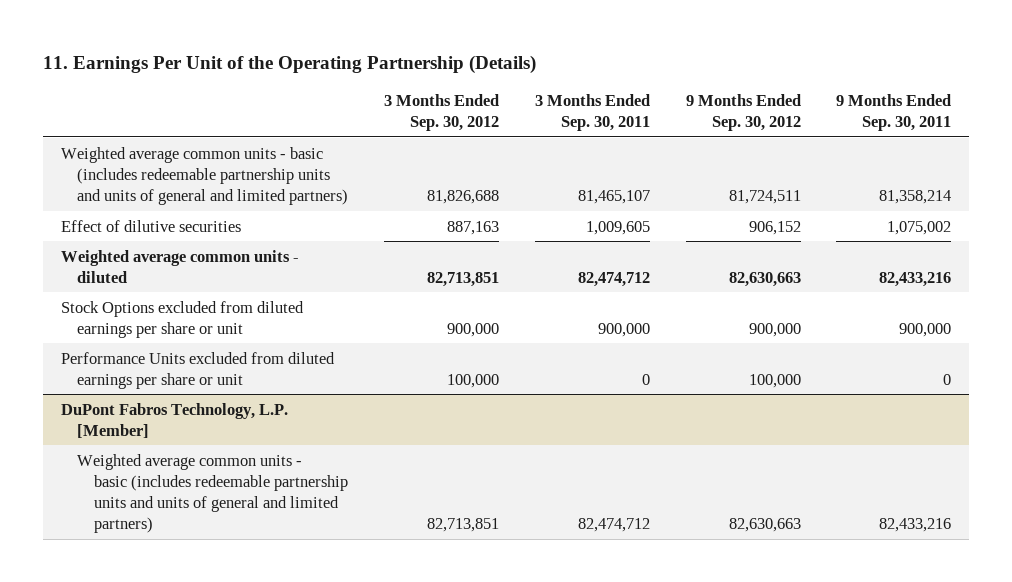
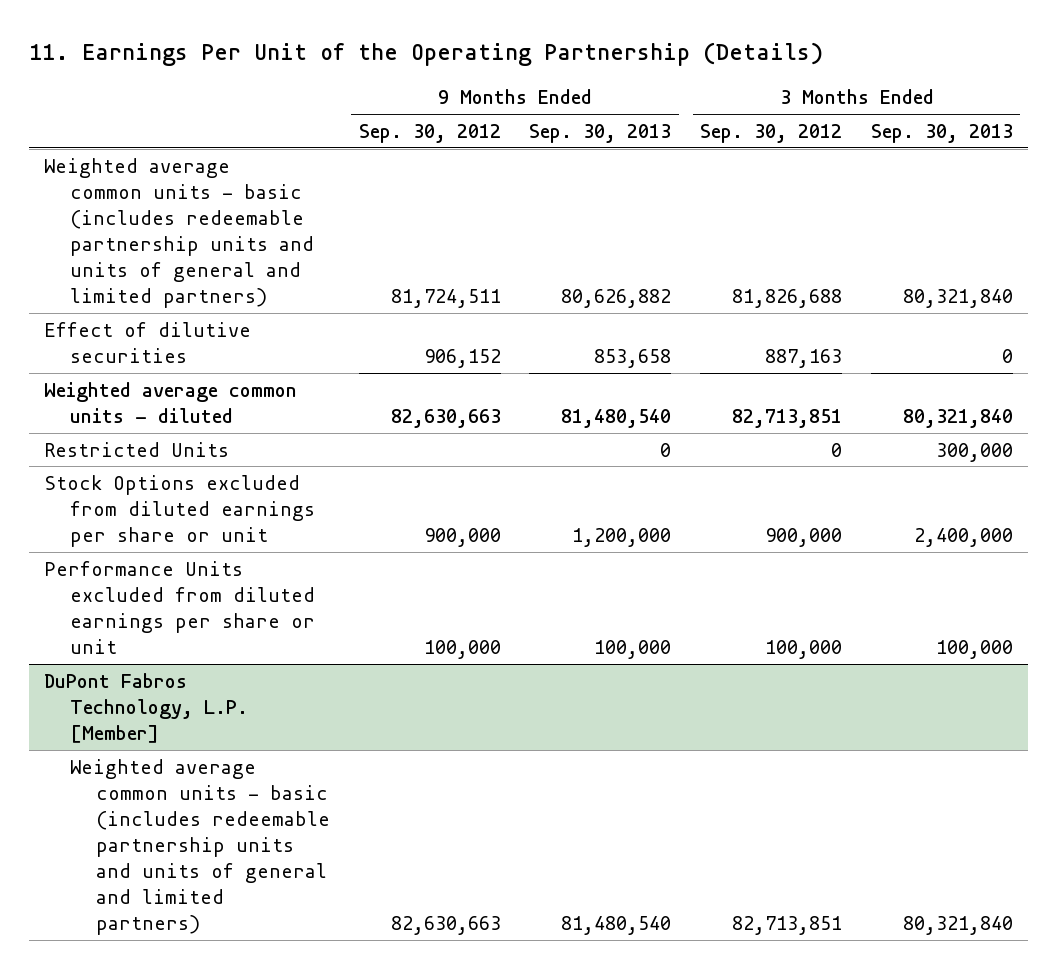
[534,94,650,132] 3 Months Ended Sep. 30, 2011 -> none
[836,94,952,132] 9 Months Ended Sep. 30, 2011 -> none
none -> [529,123,672,143] Sep. 30, 2013
none -> [871,123,1014,143] Sep. 30, 2013
none -> [43,441,229,457] Restricted Units

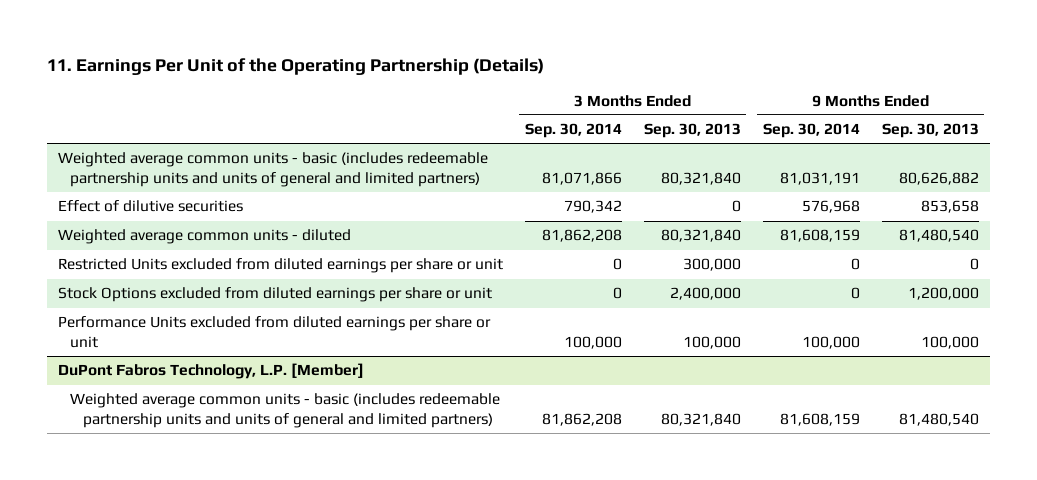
[358,123,501,143] Sep. 30, 2012 -> none
[700,123,843,143] Sep. 30, 2012 -> none
none -> [524,123,622,139] Sep. 30, 2014
none -> [762,123,860,139] Sep. 30, 2014
[43,441,229,457] Restricted Units -> [57,258,503,274] Restricted Units excluded from diluted earnings per share or unit

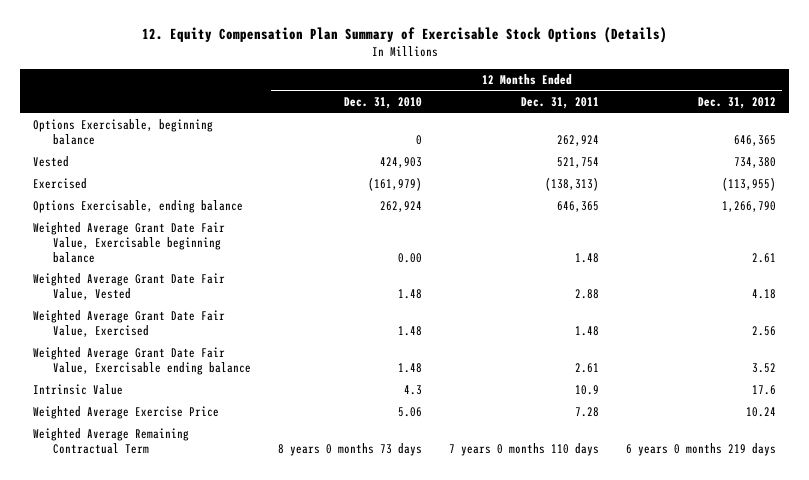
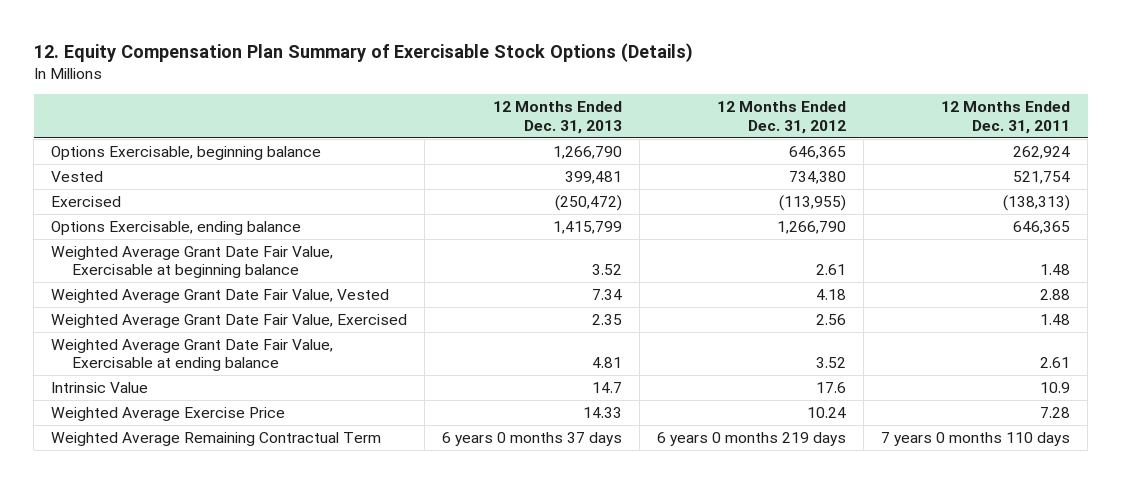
[344,97,423,110] Dec. 31, 2010 -> none
none -> [493,101,623,134] 12 Months Ended Dec. 31, 2013
[33,222,226,263] Weighted Average Grant Date Fair Value, Exercisable beginning balance -> [51,246,334,279] Weighted Average Grant Date Fair Value, Exercisable at beginning balance
[33,347,252,376] Weighted Average Grant Date Fair Value, Exercisable ending balance -> [51,339,334,372] Weighted Average Grant Date Fair Value, Exercisable at ending balance

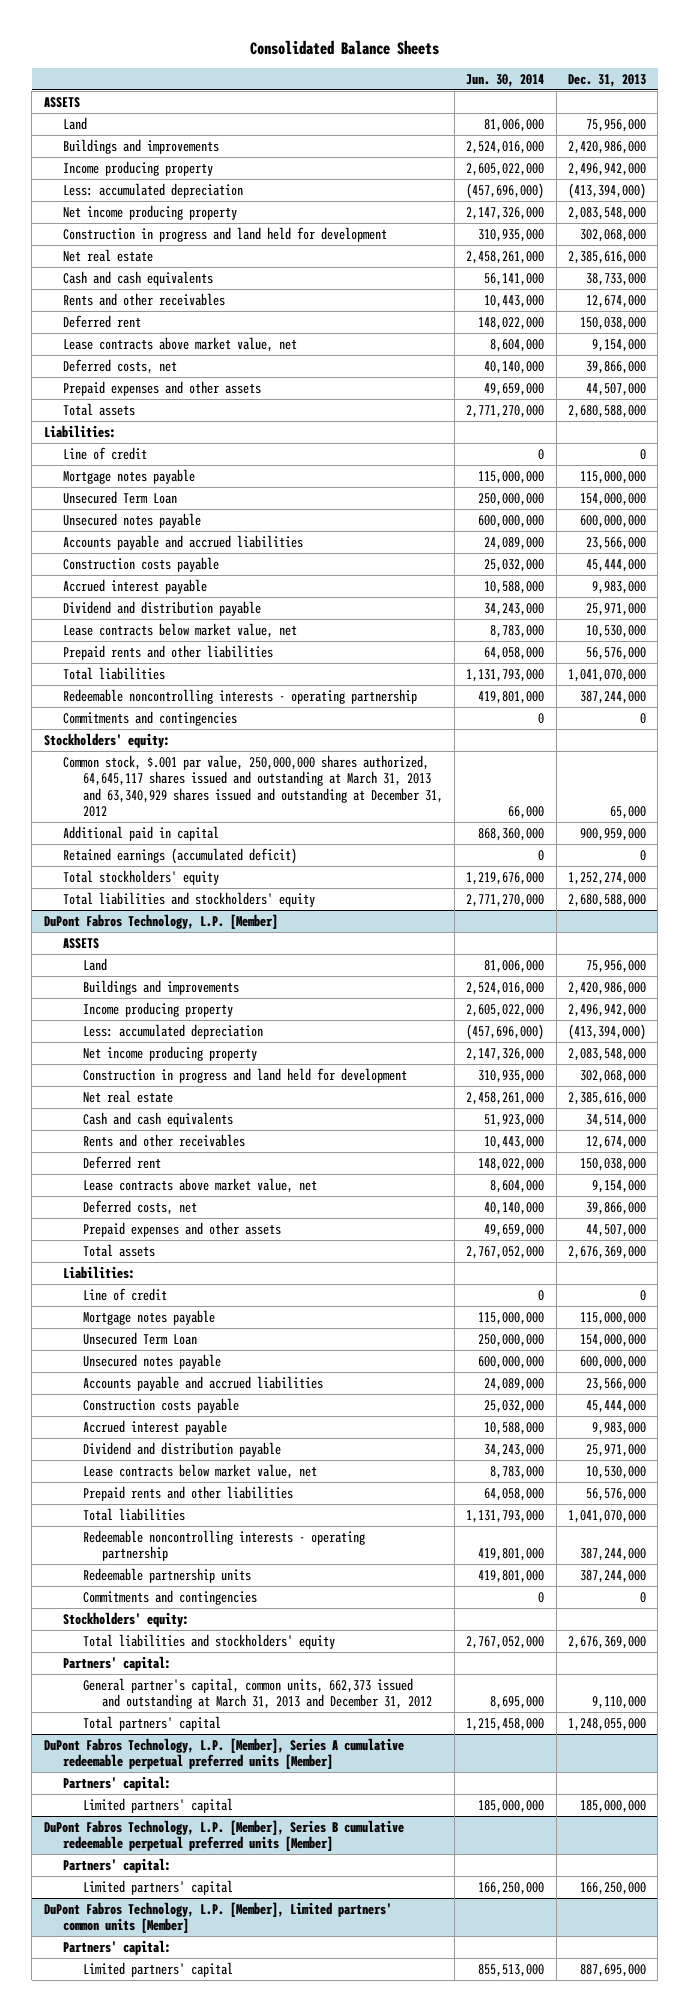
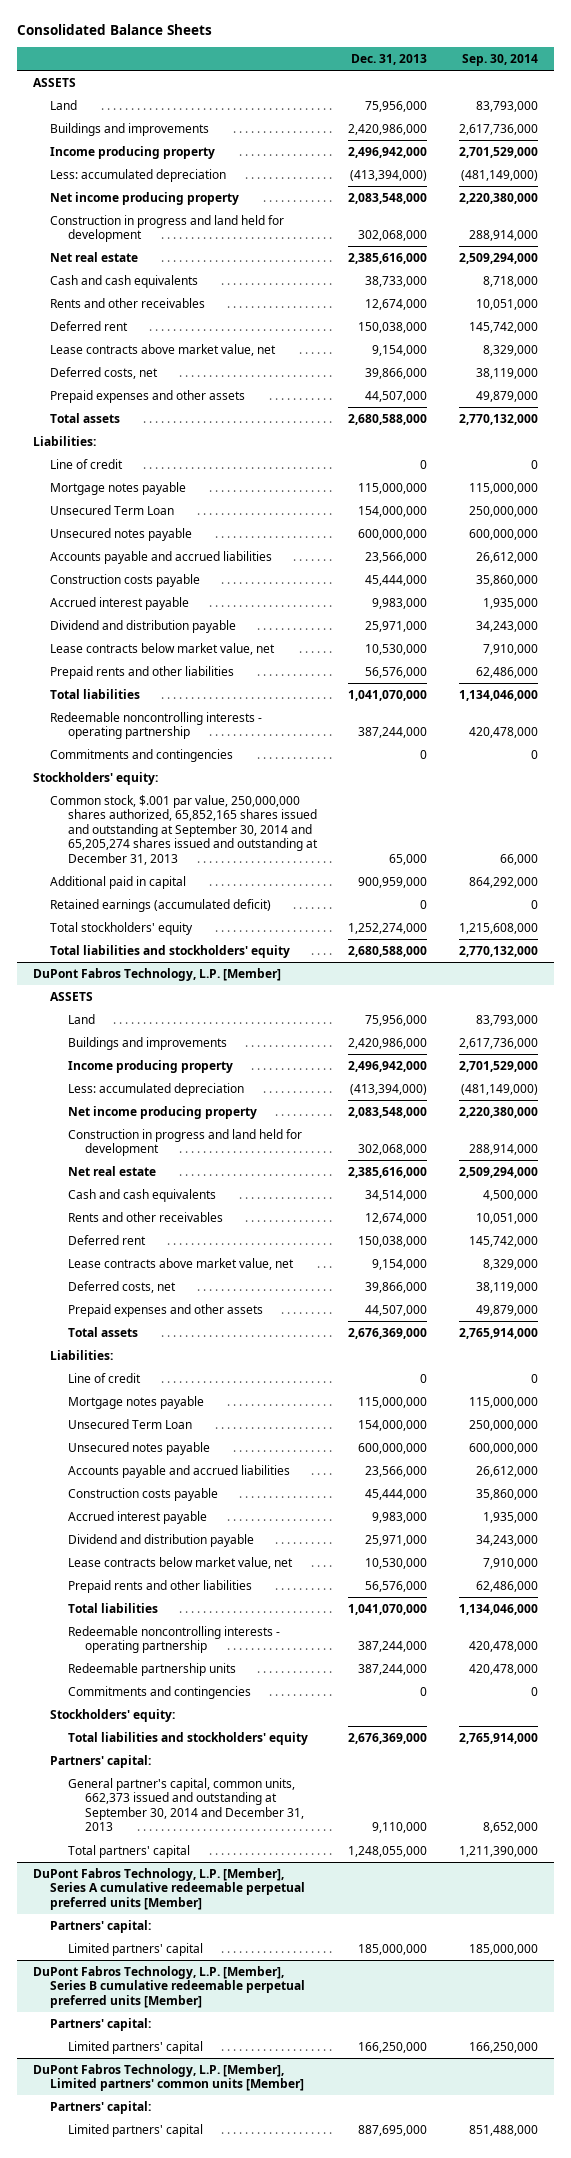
[466,73,545,87] Jun. 30, 2014 -> none
none -> [461,53,538,66] Sep. 30, 2014
[63,754,443,818] Common stock, $.001 par value, 250,000,000 shares authorized, 64,645,117 shares issued and outstanding at March 31, 2013 and 63,340,929 shares issued and outstanding at December 31, 2012 -> [50,794,318,865] Common stock, $.001 par value, 250,000,000 shares authorized, 65,852,165 shares issued and outstanding at September 30, 2014 and 65,205,274 shares issued and outstanding at December 31, 2013
[82,1677,433,1710] General partner's capital, common units, 662,373 issued and outstanding at March 31, 2013 and December 31, 2012 -> [67,1777,304,1832] General partner's capital, common units, 662,373 issued and outstanding at September 30, 2014 and December 31, 2013

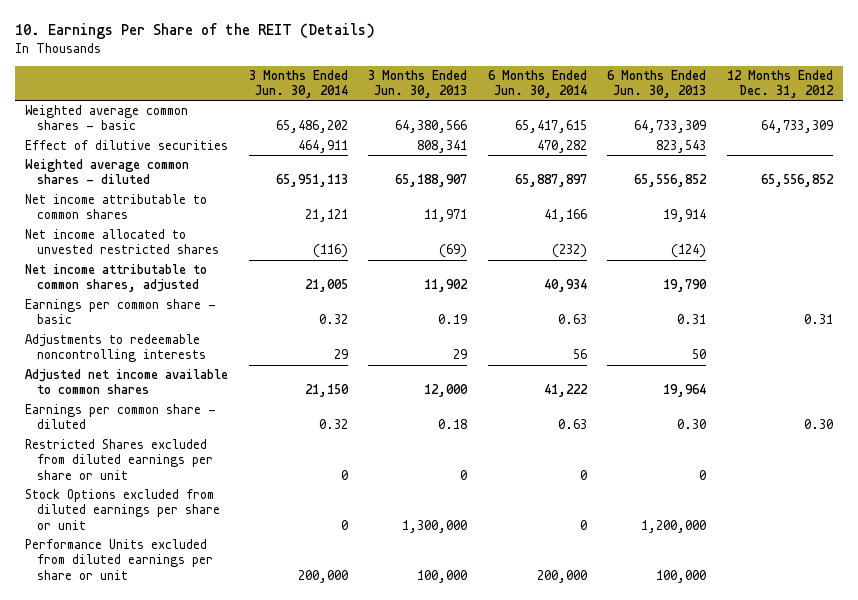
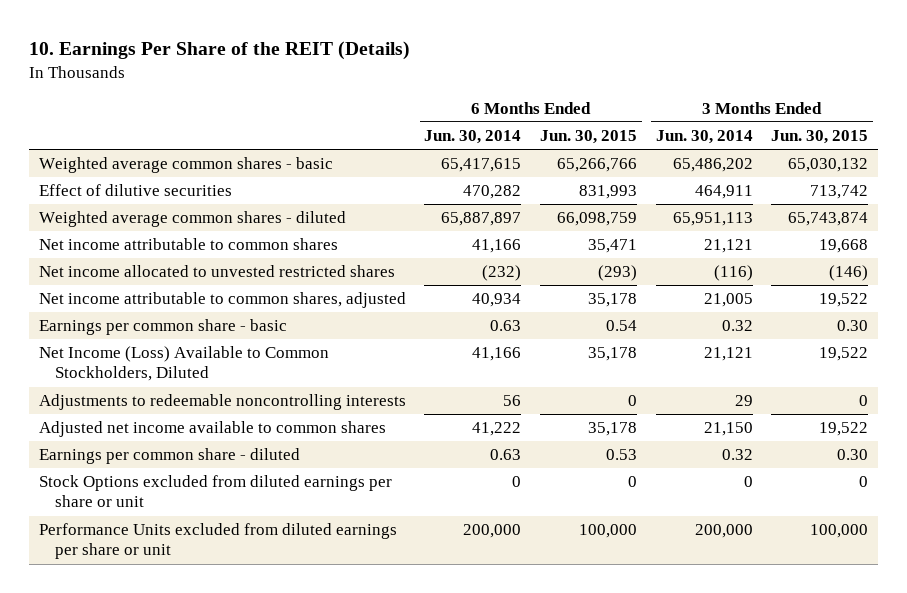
[368,69,468,99] 3 Months Ended Jun. 30, 2013 -> none
[607,69,707,99] 6 Months Ended Jun. 30, 2013 -> none
[726,69,834,99] 12 Months Ended Dec. 31, 2012 -> none
none -> [539,129,637,144] Jun. 30, 2015
none -> [771,129,869,144] Jun. 30, 2015
none -> [38,346,329,382] Net Income (Loss) Available to Common Stockholders, Diluted
[25,439,214,480] Restricted Shares excluded from diluted earnings per share or unit -> none

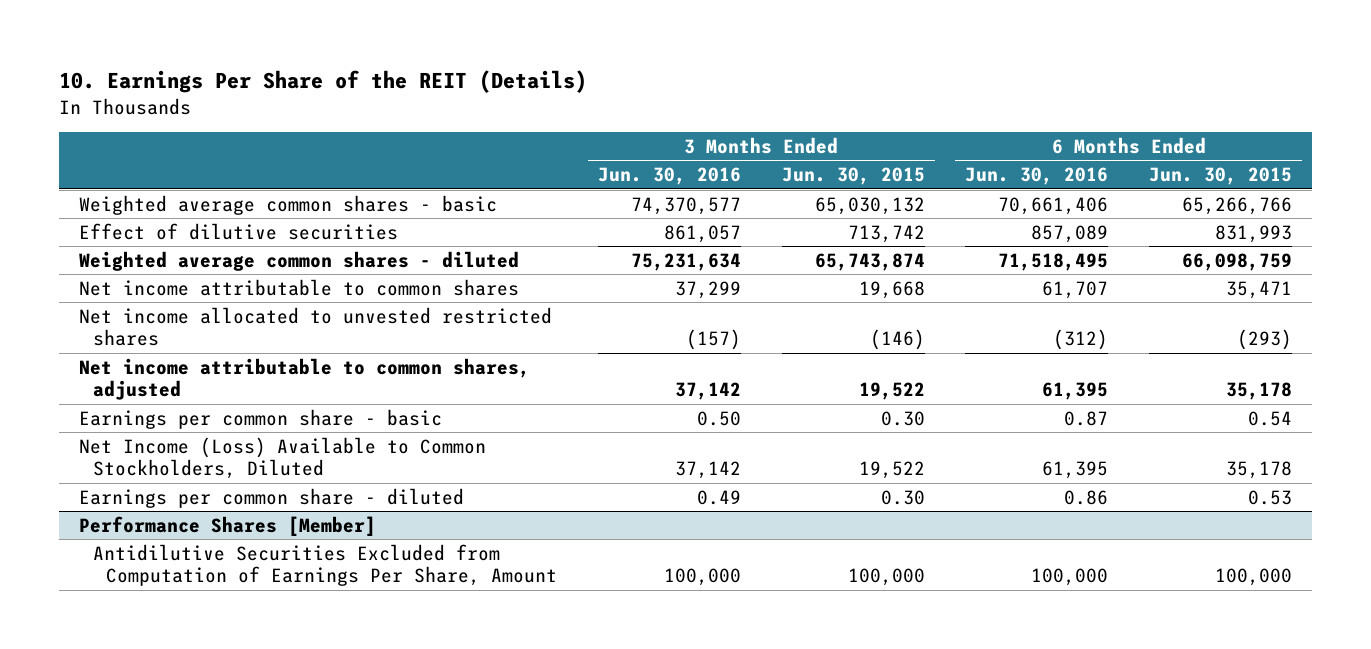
[424,129,522,144] Jun. 30, 2014 -> none
[655,129,753,144] Jun. 30, 2014 -> none
none -> [597,167,741,186] Jun. 30, 2016
none -> [965,167,1109,186] Jun. 30, 2016
[38,394,406,411] Adjustments to redeemable noncontrolling interests -> none
[38,421,386,438] Adjusted net income available to common shares -> none
[38,475,392,508] Stock Options excluded from diluted earnings per share or unit -> none
[38,523,397,560] Performance Units excluded from diluted earnings per share or unit -> none
none -> [79,515,377,536] Performance Shares [Member]
none -> [92,543,558,587] Antidilutive Securities Excluded from Computation of Earnings Per Share, Amount

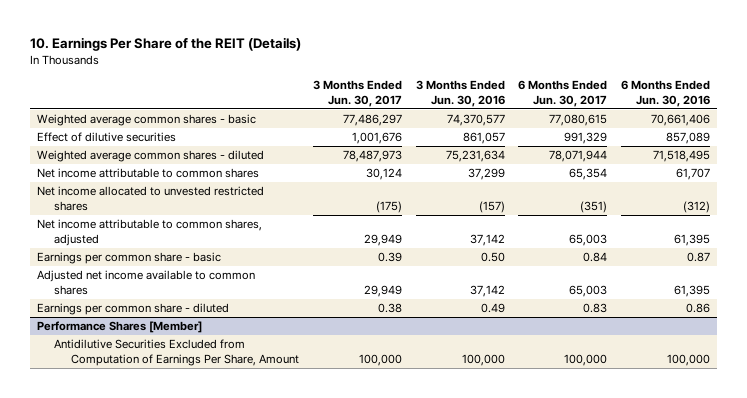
[781,167,925,186] Jun. 30, 2015 -> none
[1148,167,1292,186] Jun. 30, 2015 -> none
none -> [313,79,403,107] 3 Months Ended Jun. 30, 2017
none -> [518,79,608,107] 6 Months Ended Jun. 30, 2017
[79,436,487,480] Net Income (Loss) Available to Common Stockholders, Diluted -> [36,270,255,296] Adjusted net income available to common shares

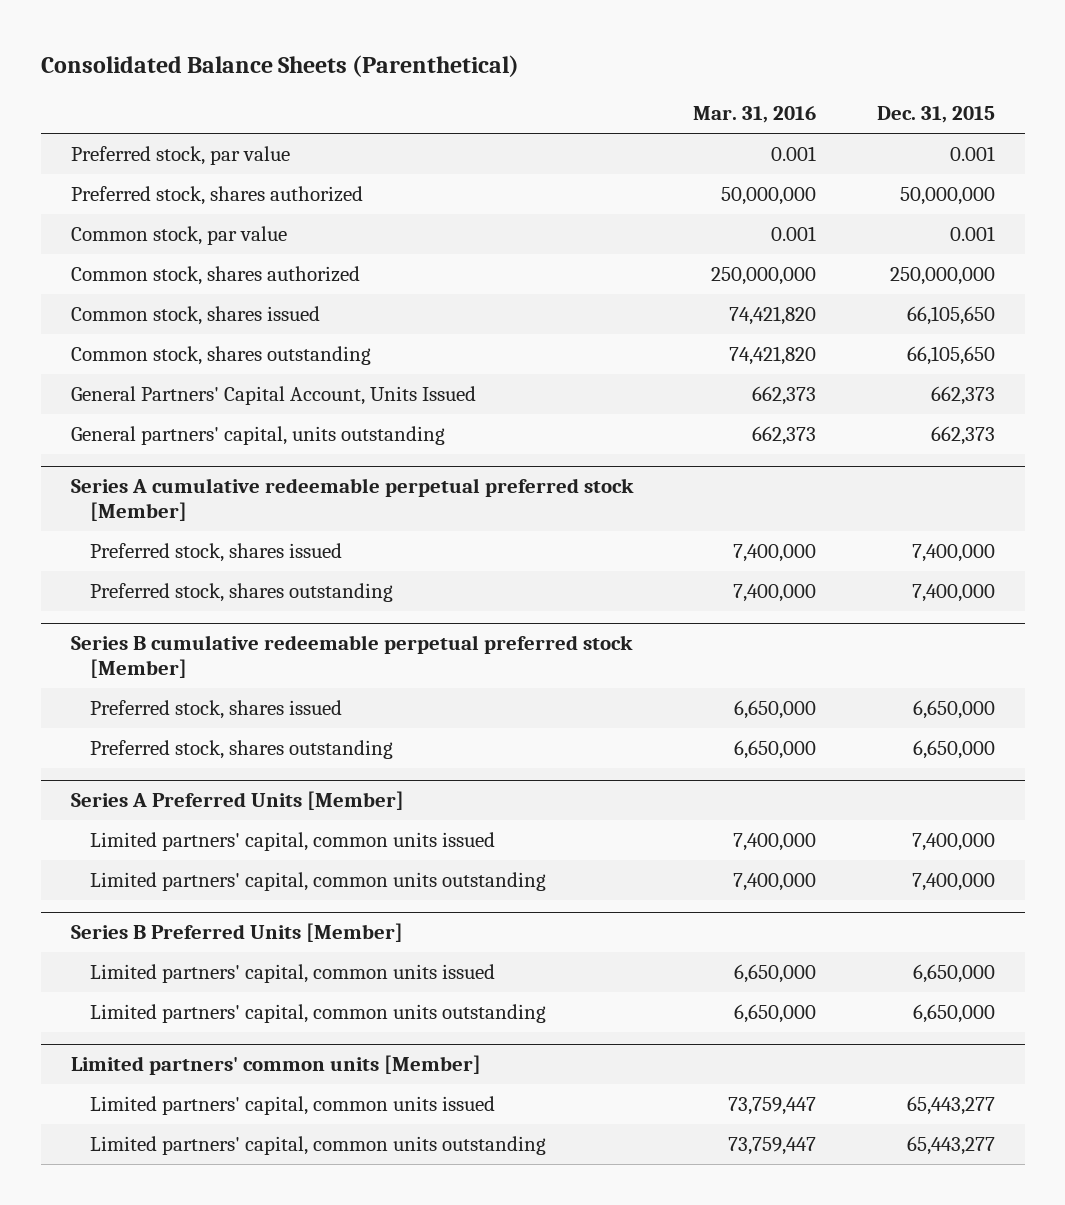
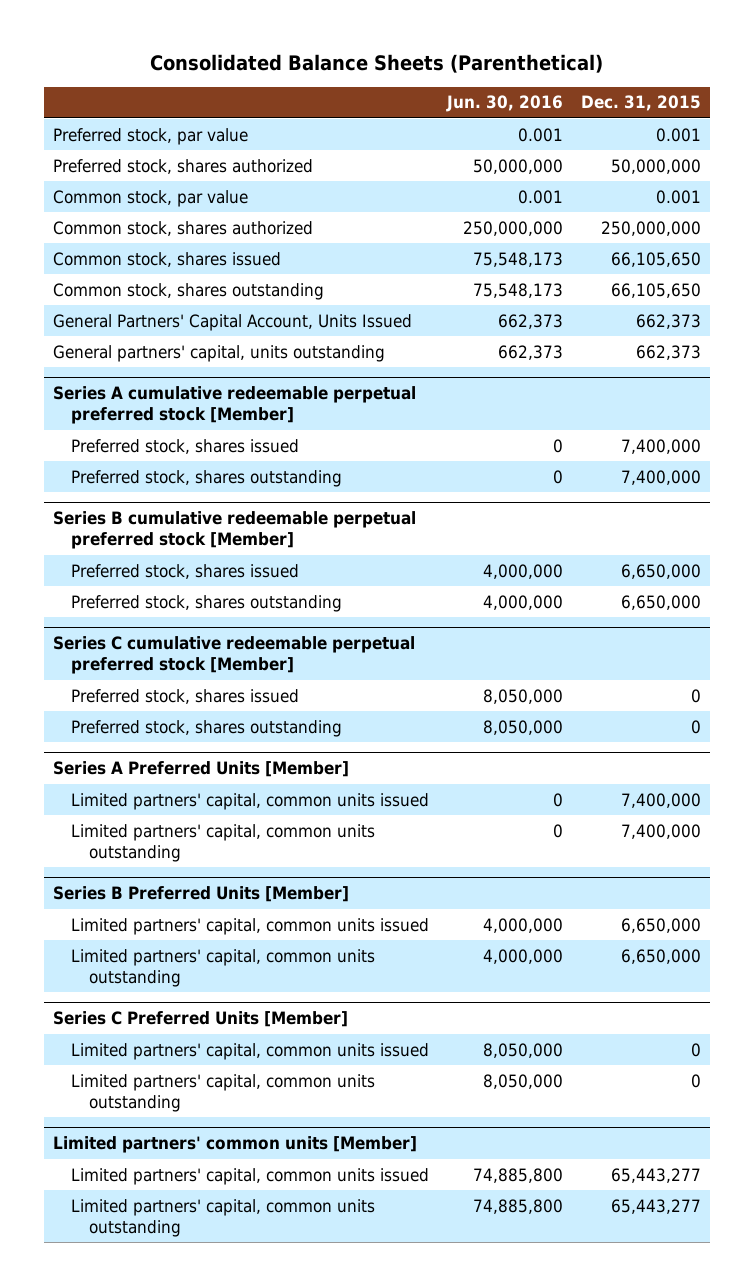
[693,106,817,124] Mar. 31, 2016 -> none
none -> [445,95,563,113] Jun. 30, 2016
none -> [52,636,415,675] Series C cumulative redeemable perpetual preferred stock [Member]
none -> [70,688,299,704] Preferred stock, shares issued
none -> [70,719,342,737] Preferred stock, shares outstanding
none -> [52,1011,348,1028] Series C Preferred Units [Member]
none -> [70,1042,429,1060] Limited partners' capital, common units issued
none -> [70,1073,375,1112] Limited partners' capital, common units outstanding

